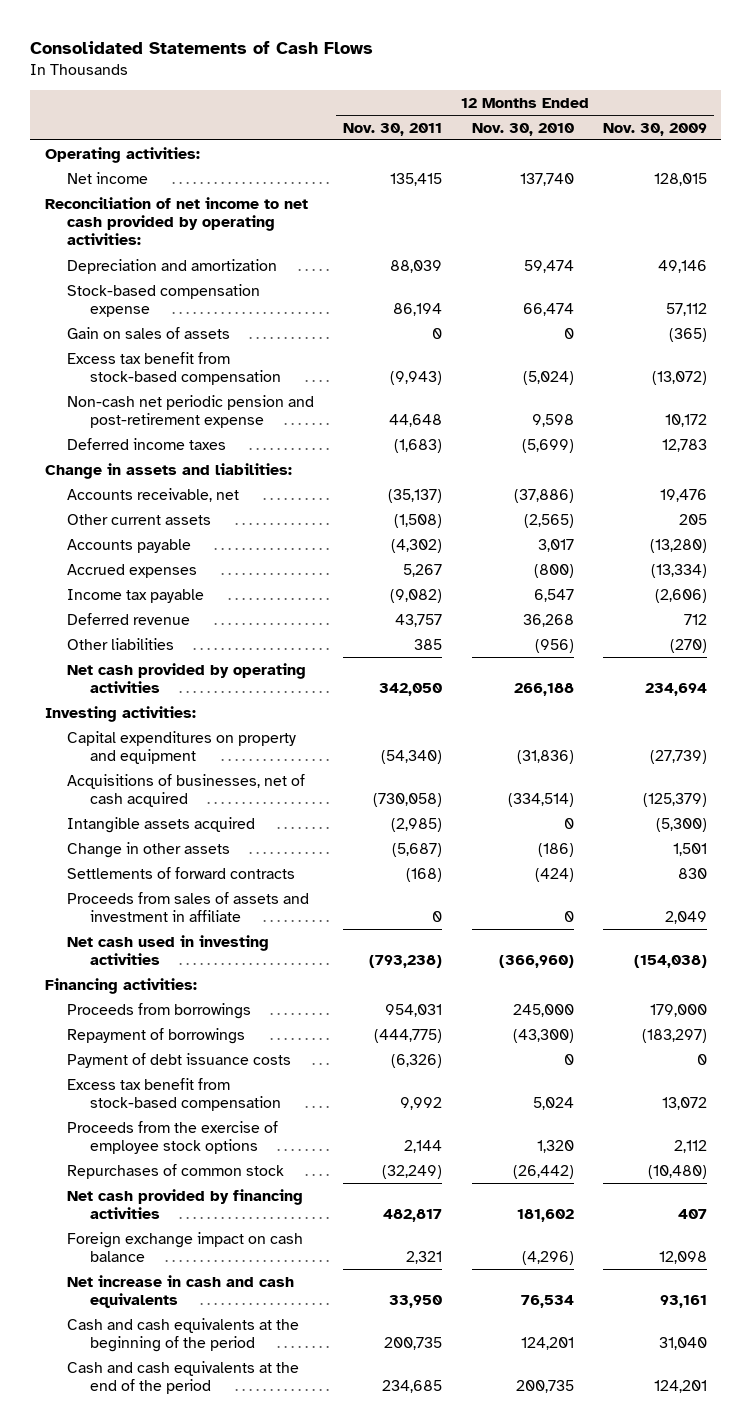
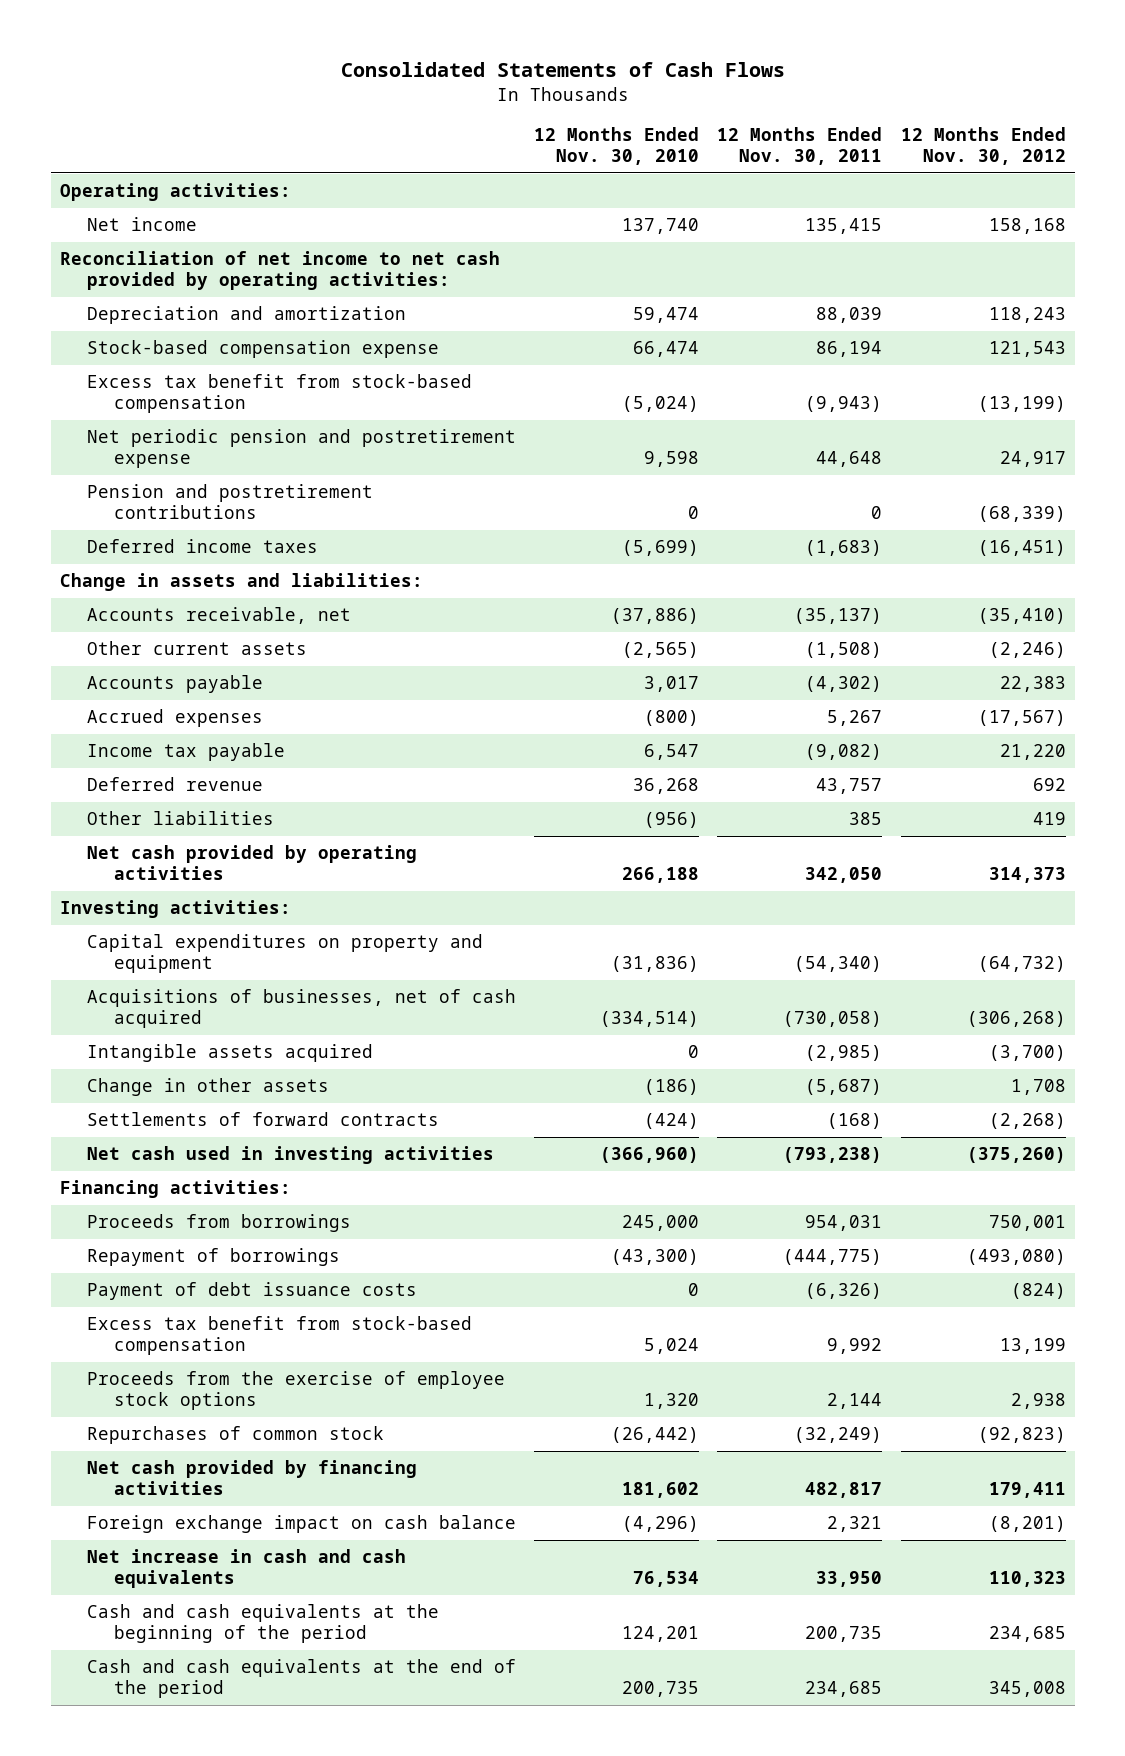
[602,122,707,136] Nov. 30, 2009 -> none
none -> [900,127,1066,165] 12 Months Ended Nov. 30, 2012
[67,326,231,339] Gain on sales of assets -> none
[67,394,315,429] Non-cash net periodic pension and post-retirement expense -> [86,429,516,469] Net periodic pension and postretirement expense
none -> [86,484,373,520] Pension and postretirement contributions
[67,891,310,923] Proceeds from sales of assets and investment in affiliate -> none

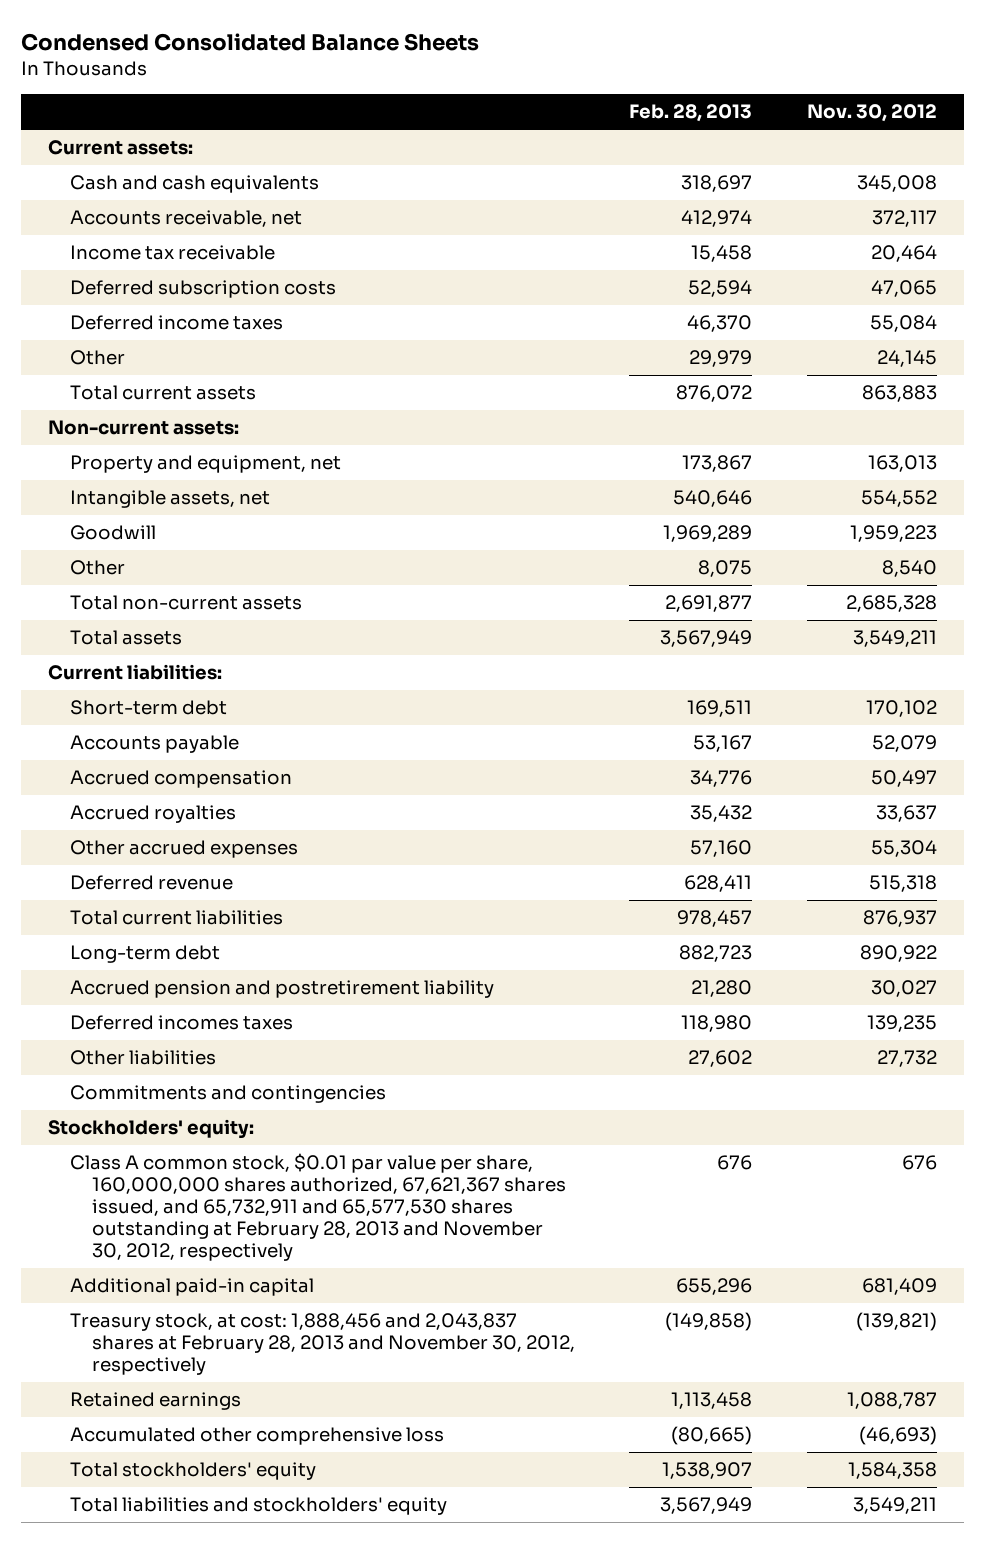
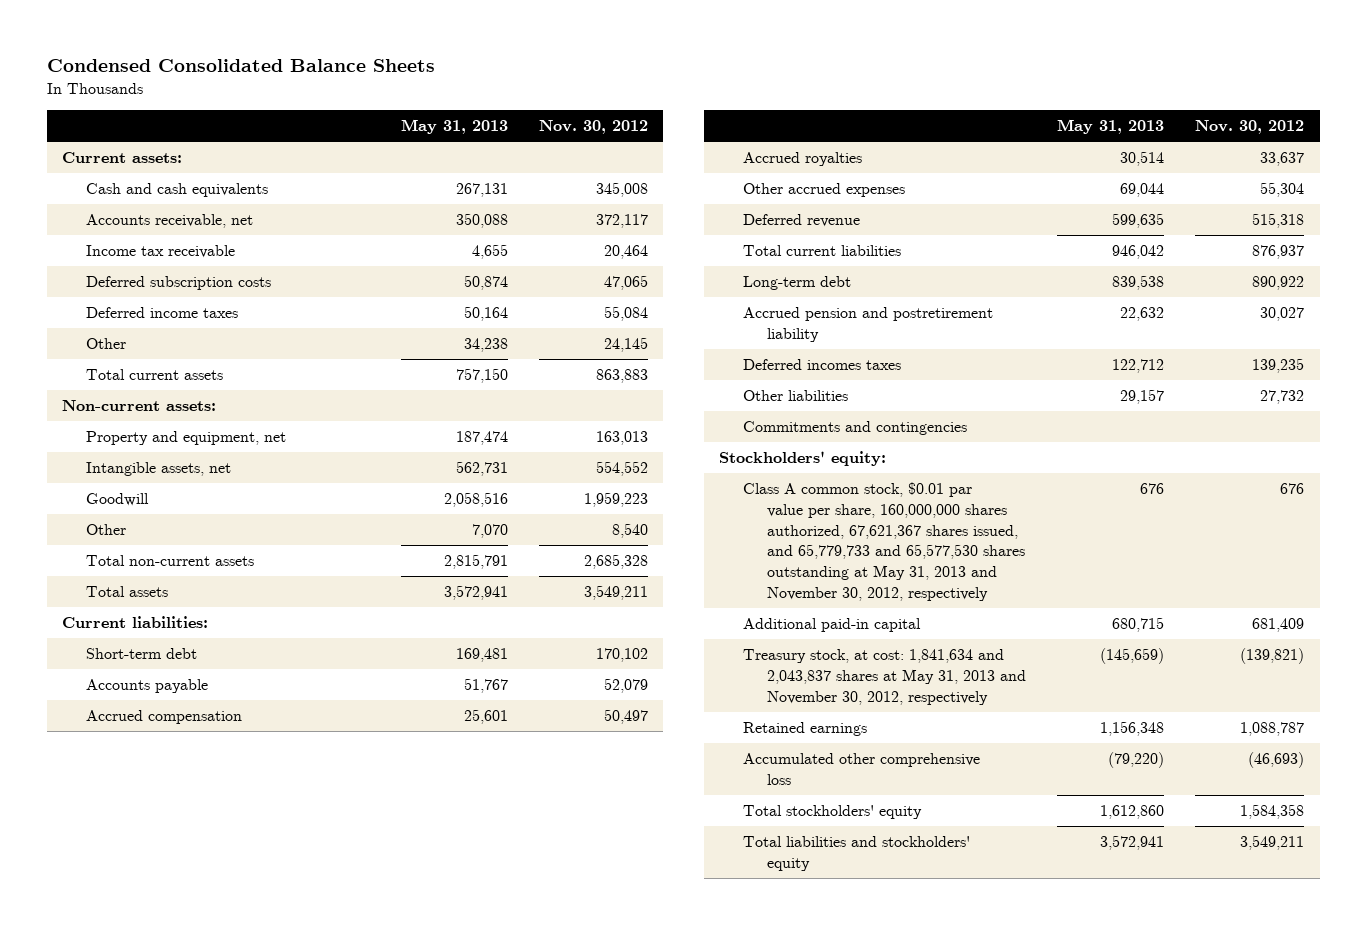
[629,104,753,123] Feb. 28, 2013 -> none
none -> [400,119,508,135] May 31, 2013
[70,1153,566,1262] Class A common stock, $0.01 par value per share, 160,000,000 shares authorized, 67,621,367 shares issued, and 65,732,911 and 65,577,530 shares outstanding at February 28, 2013 and November 30, 2012, respectively -> [743,482,1026,601] Class A common stock, $0.01 par value per share, 160,000,000 shares authorized, 67,621,367 shares issued, and 65,779,733 and 65,577,530 shares outstanding at May 31, 2013 and November 30, 2012, respectively
[70,1313,575,1376] Treasury stock, at cost: 1,888,456 and 2,043,837 shares at February 28, 2013 and November 30, 2012, respectively -> [743,649,1027,705] Treasury stock, at cost: 1,841,634 and 2,043,837 shares at May 31, 2013 and November 30, 2012, respectively

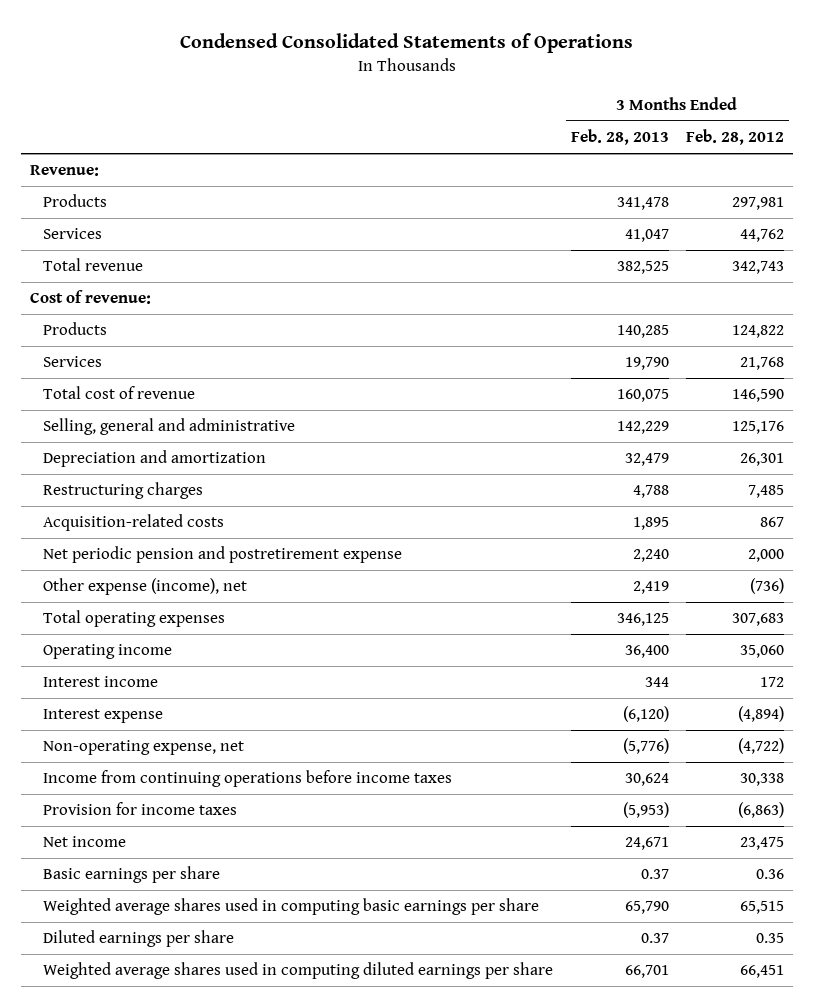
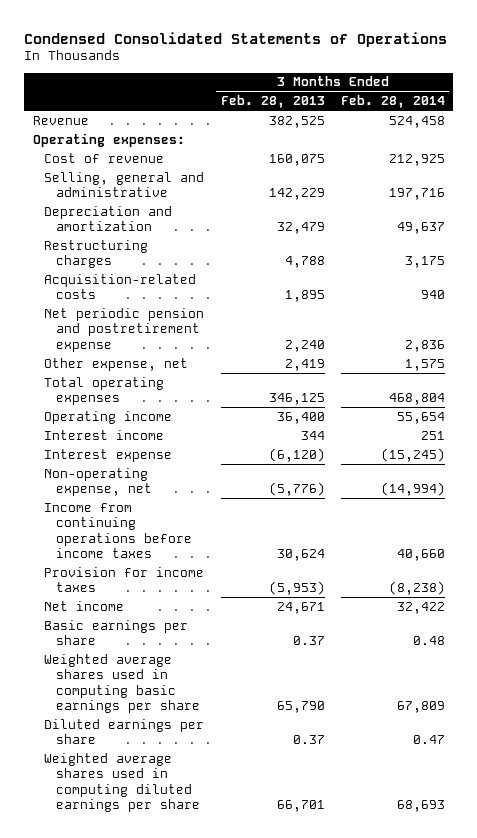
[686,129,785,146] Feb. 28, 2012 -> none
none -> [340,95,445,109] Feb. 28, 2014
[30,165,100,177] Revenue: -> none
[43,194,108,208] Products -> none
[43,228,103,240] Services -> none
[30,290,152,305] Cost of revenue: -> none
[43,322,108,336] Products -> none
[43,356,103,368] Services -> none
[43,258,144,272] Total revenue -> [32,115,89,125] Revenue
none -> [32,132,185,147] Operating expenses:
[43,386,196,400] Total cost of revenue -> [44,152,165,163] Cost of revenue
[43,578,248,596] Other expense (income), net -> [44,357,189,371] Other expense, net

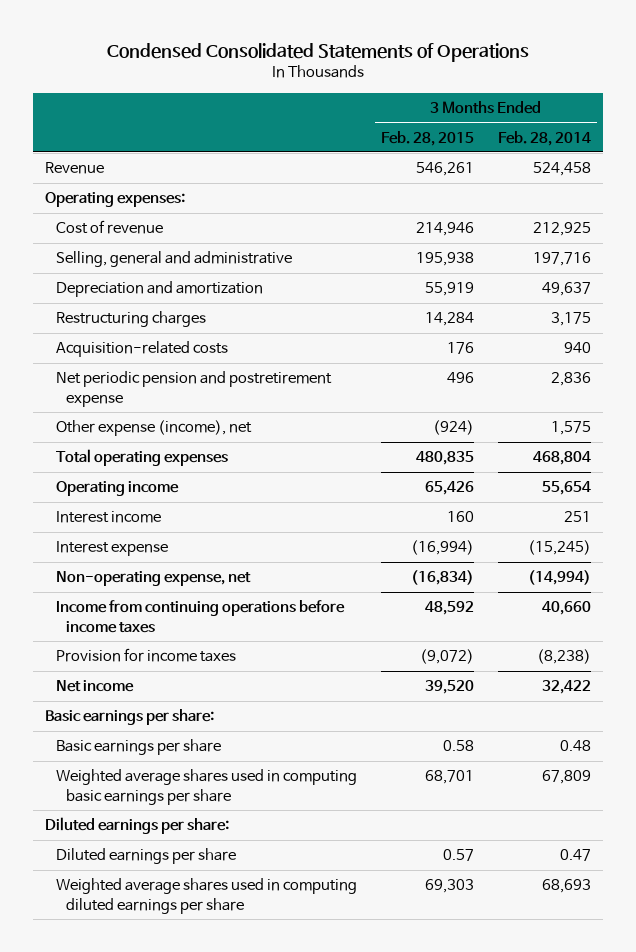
[220,95,325,109] Feb. 28, 2013 -> none
none -> [380,130,474,146] Feb. 28, 2015
[44,357,189,371] Other expense, net -> [55,420,252,437] Other expense (income), net
none -> [45,709,215,726] Basic earnings per share:
none -> [45,817,230,835] Diluted earnings per share:

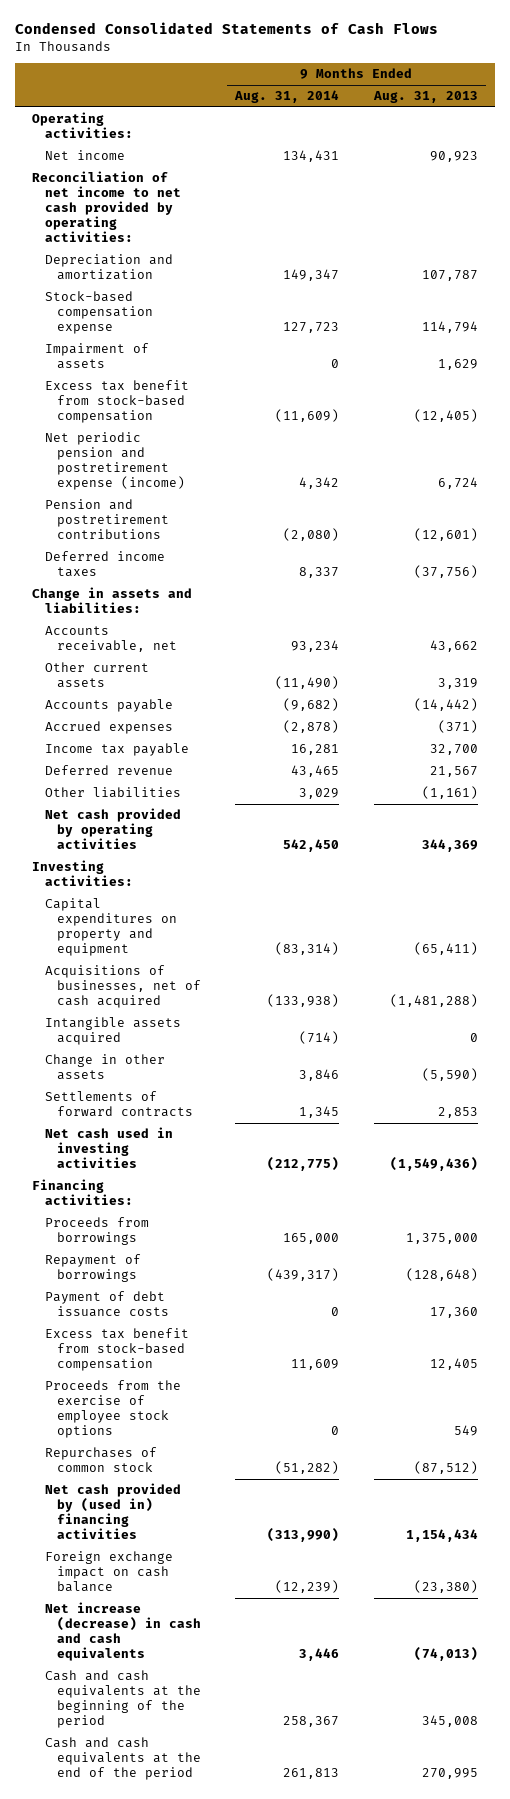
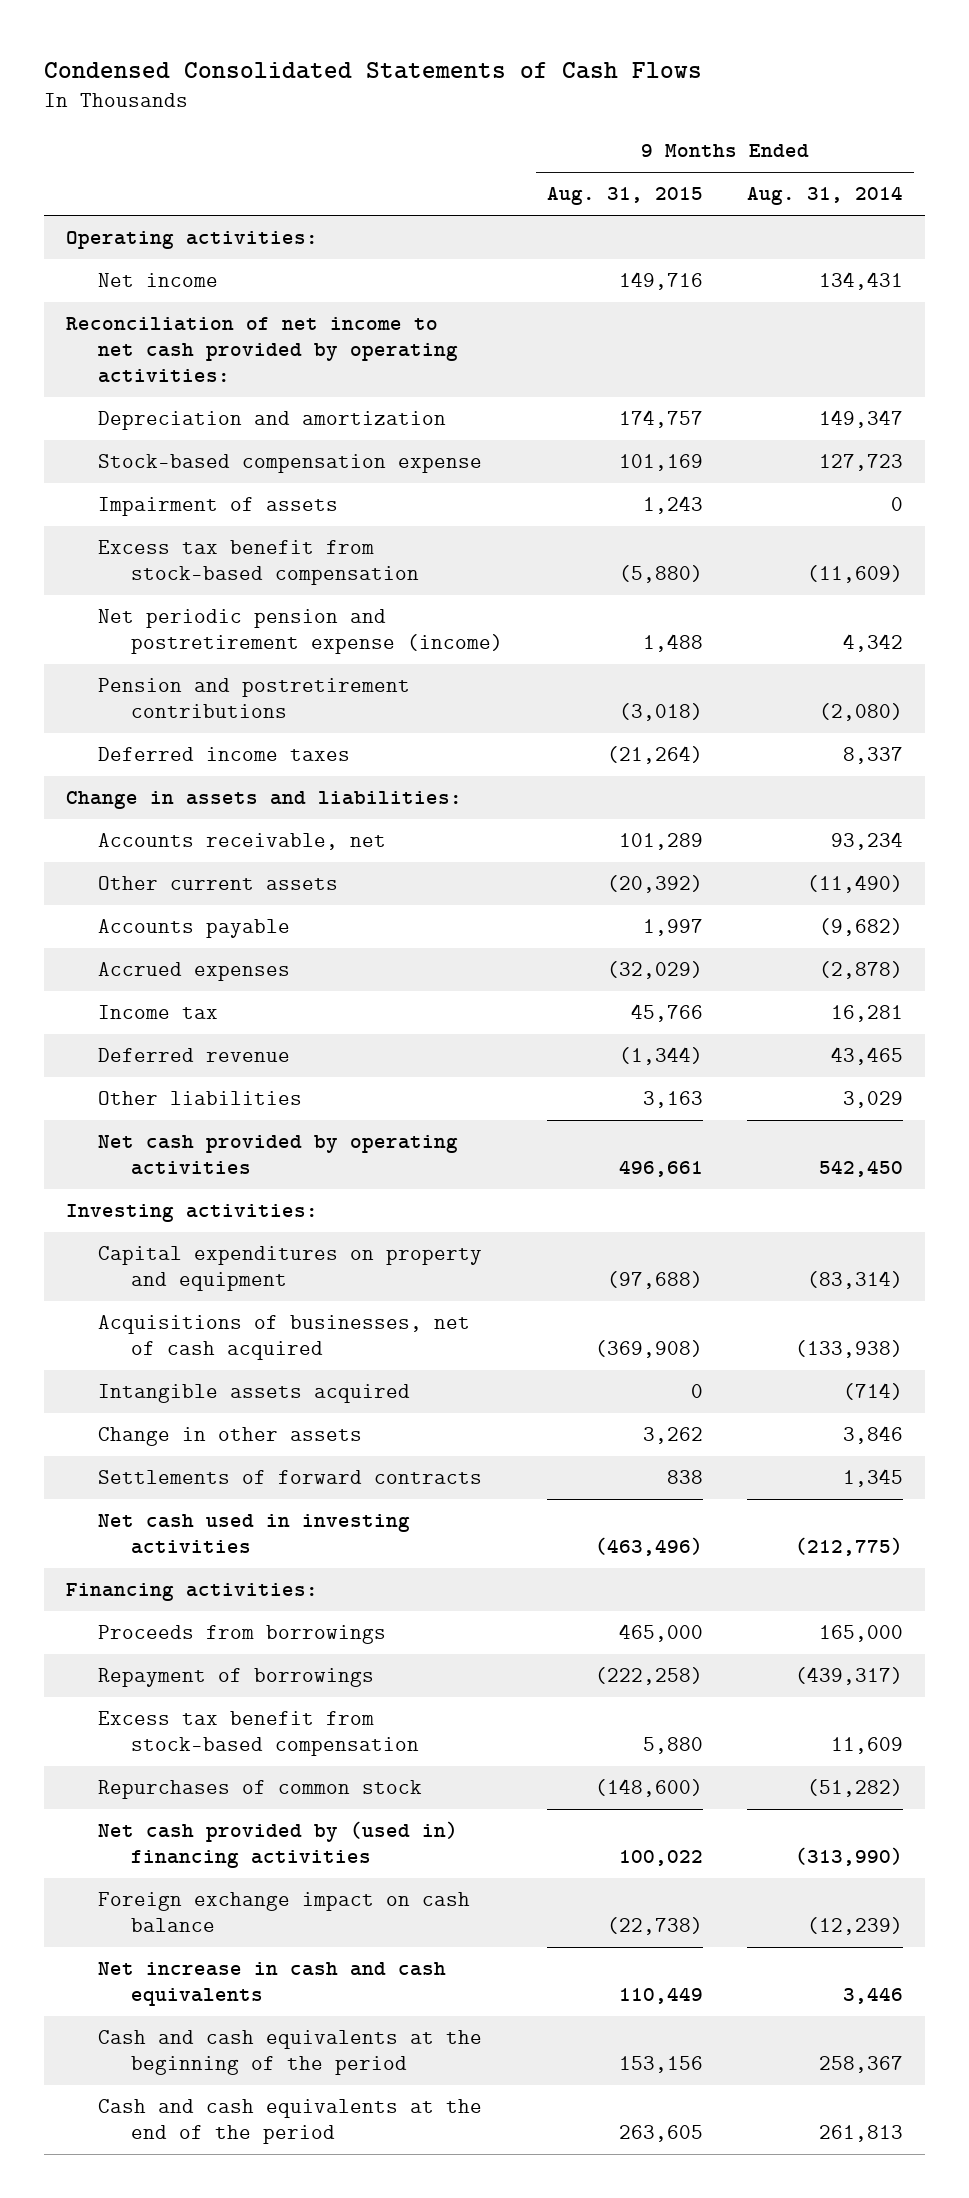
[372,91,478,104] Aug. 31, 2013 -> none
none -> [546,187,703,206] Aug. 31, 2015
[44,743,189,757] Income tax payable -> [98,1005,219,1020] Income tax
[44,1291,170,1318] Payment of debt issuance costs -> none
[44,1380,181,1439] Proceeds from the exercise of employee stock options -> none
[44,1602,202,1662] Net increase (decrease) in cash and cash equivalents -> [98,1962,447,2007] Net increase in cash and cash equivalents

